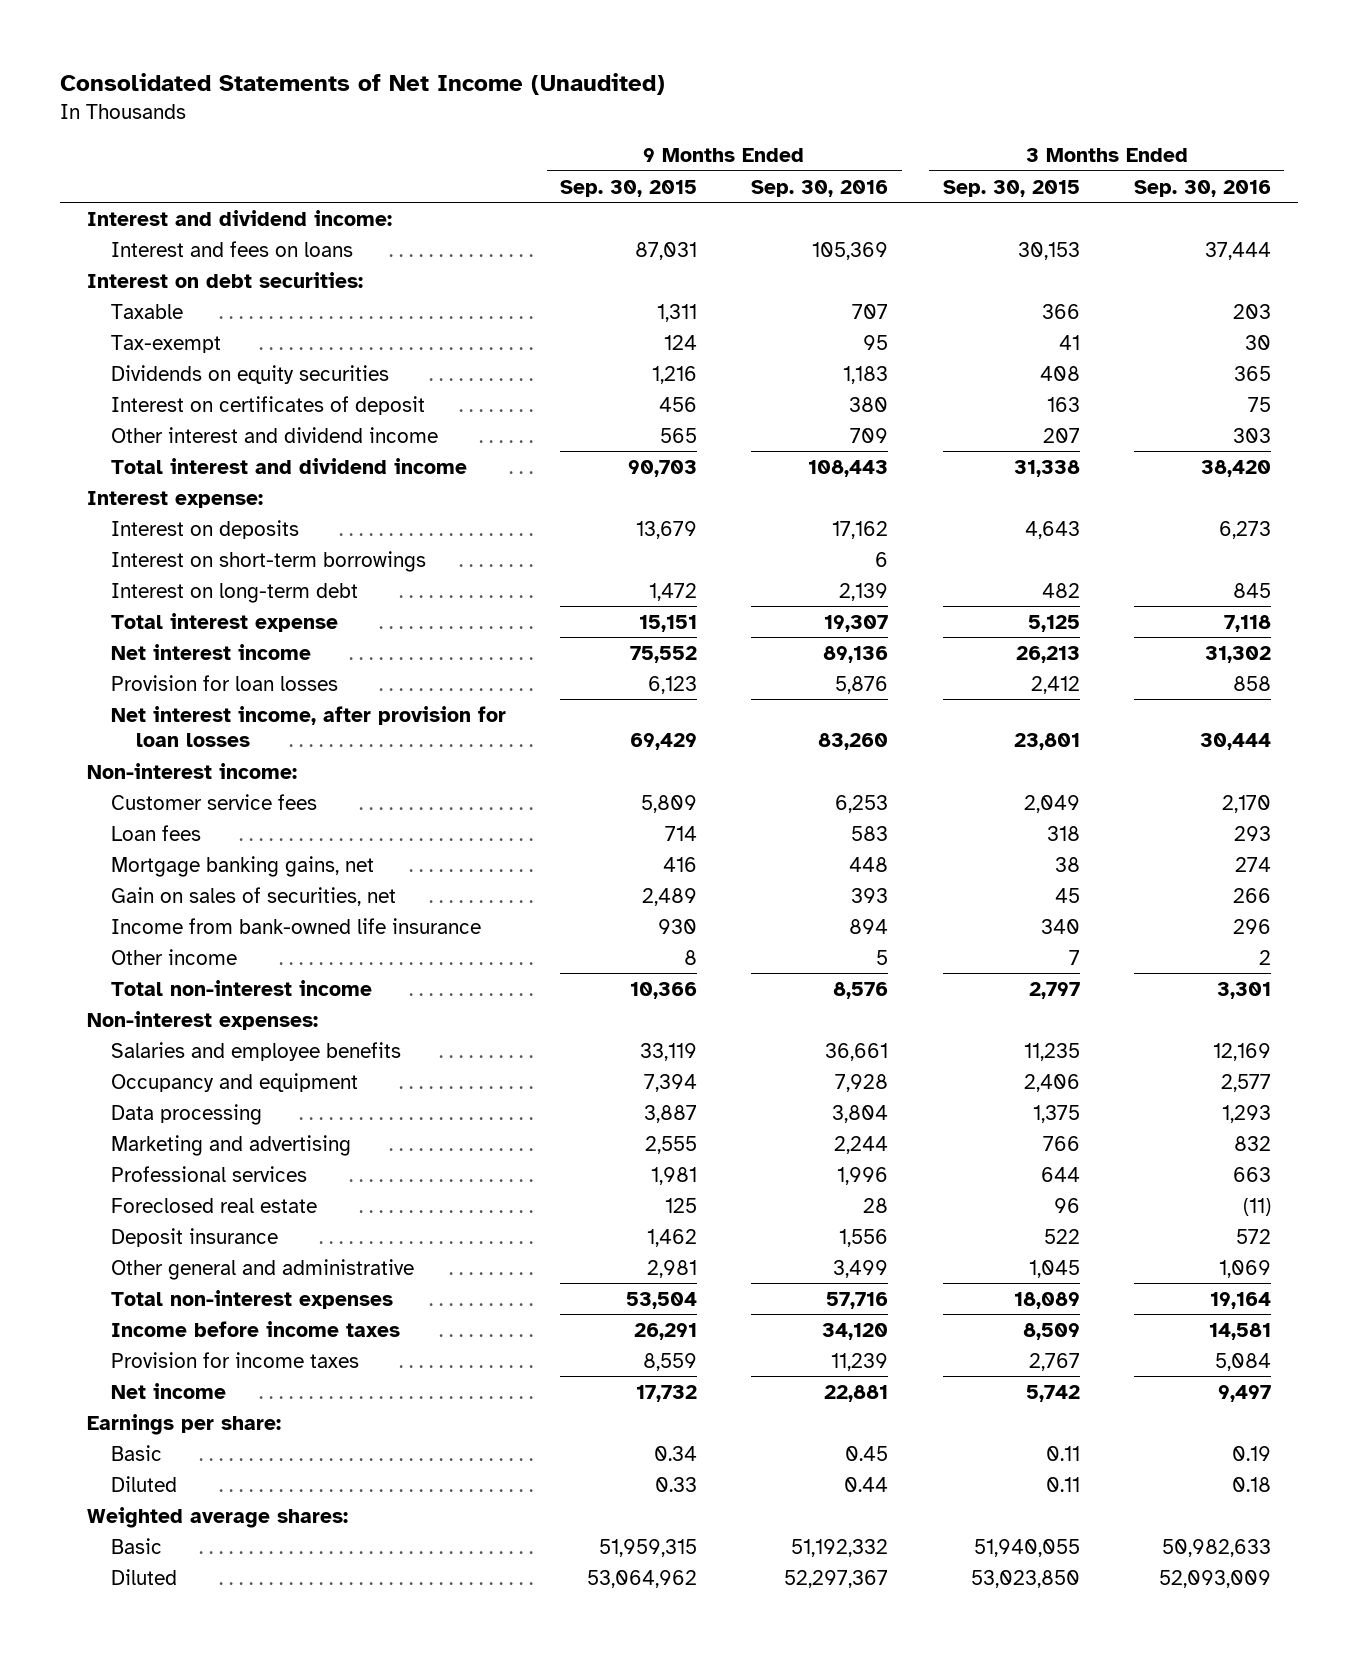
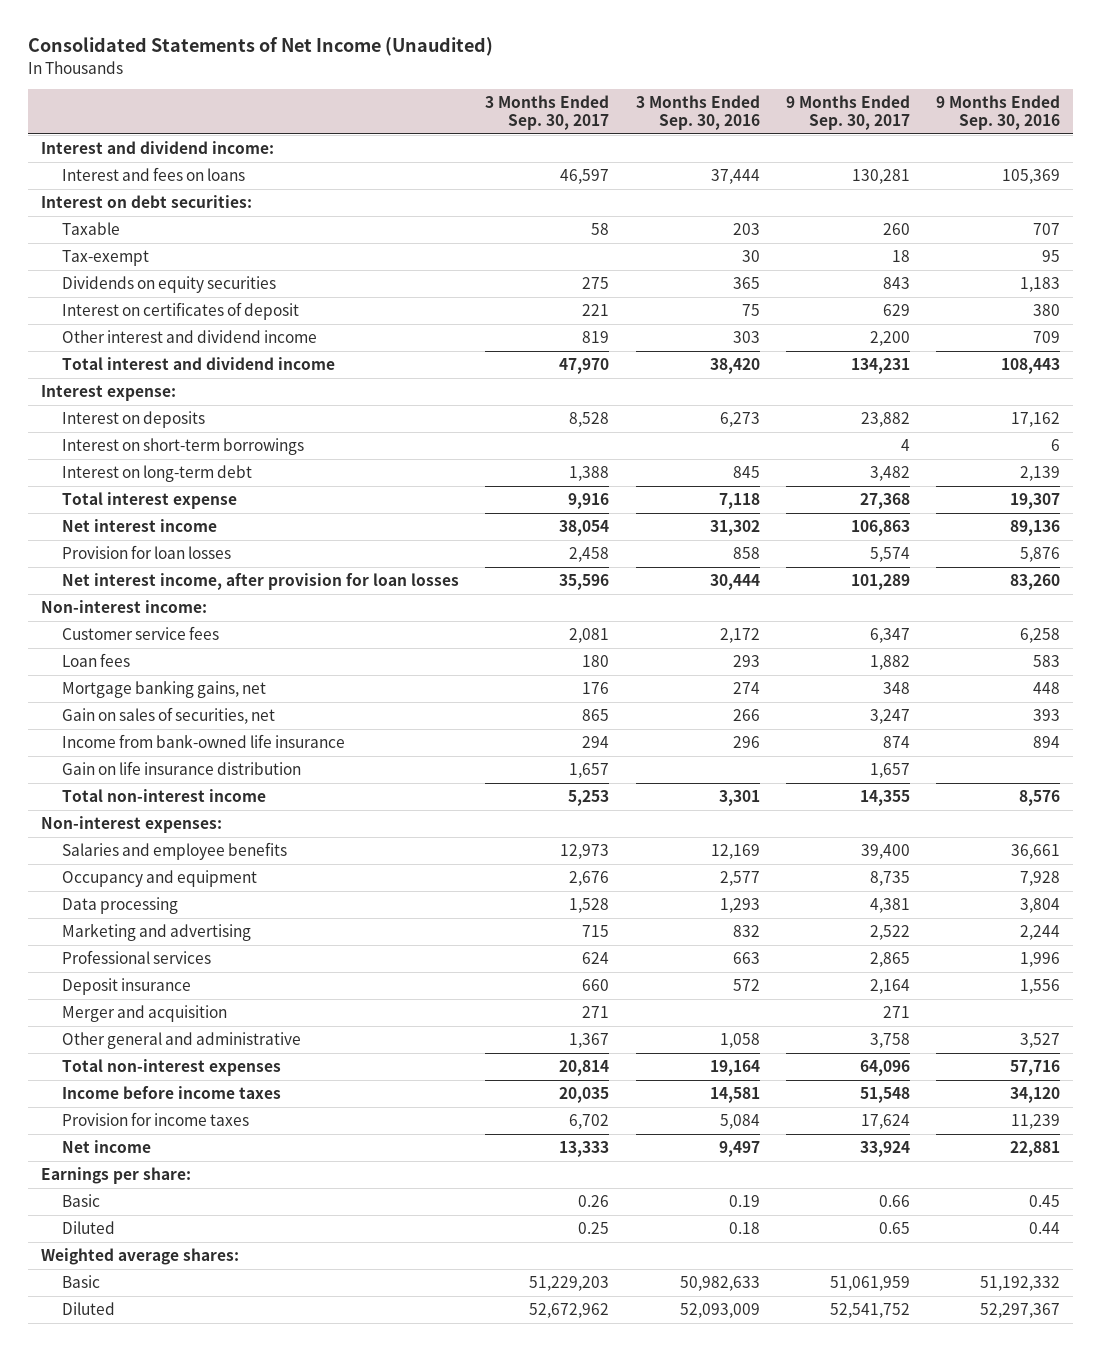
[560,179,698,197] Sep. 30, 2015 -> none
[942,179,1080,197] Sep. 30, 2015 -> none
none -> [485,95,610,131] 3 Months Ended Sep. 30, 2017
none -> [785,95,910,131] 9 Months Ended Sep. 30, 2017
[835,794,889,813] 6,253 -> [1019,627,1060,643] 6,258
[1221,794,1271,813] 2,170 -> [719,627,760,643] 2,172
[111,948,238,965] Other income -> none
none -> [62,760,302,775] Gain on life insurance distribution
[111,1197,318,1213] Foreclosed real estate -> none
none -> [62,1004,228,1022] Merger and acquisition
[833,1259,889,1278] 3,499 -> [1019,1032,1060,1048] 3,527
[1218,1259,1271,1278] 1,069 -> [719,1032,760,1048] 1,058

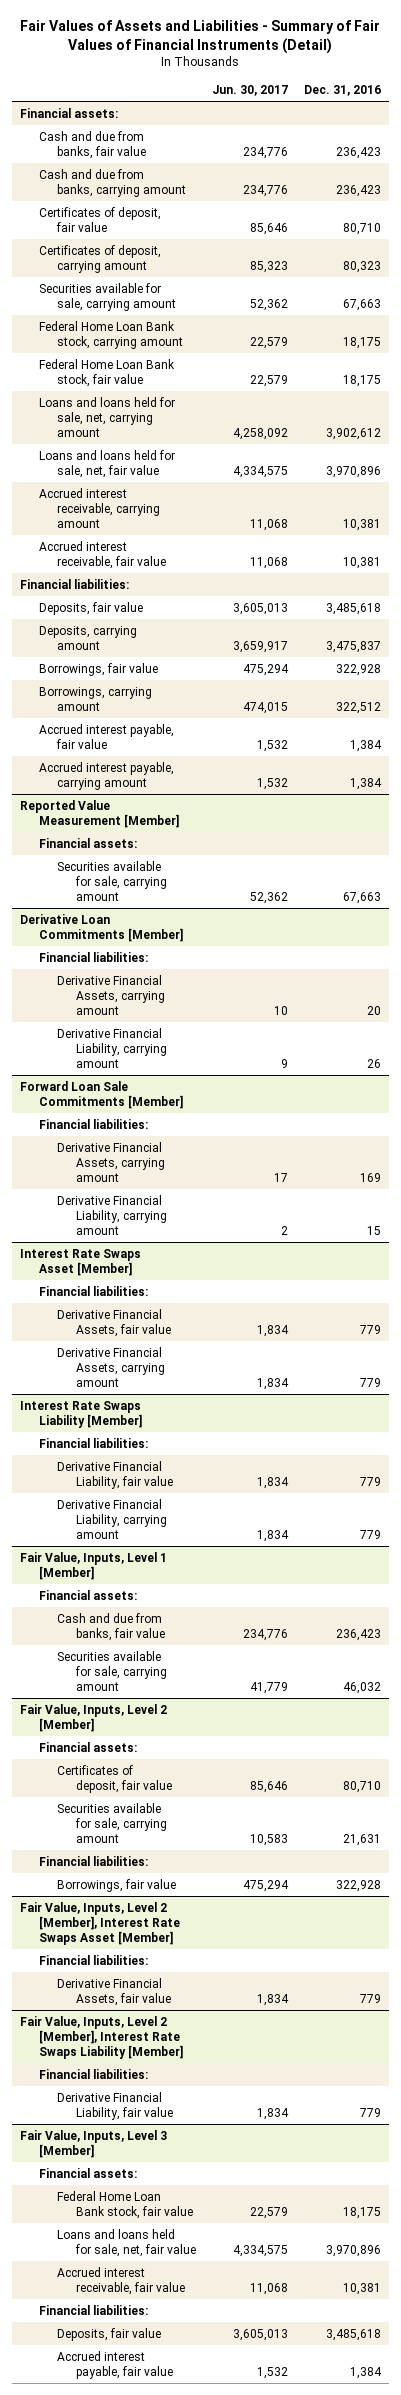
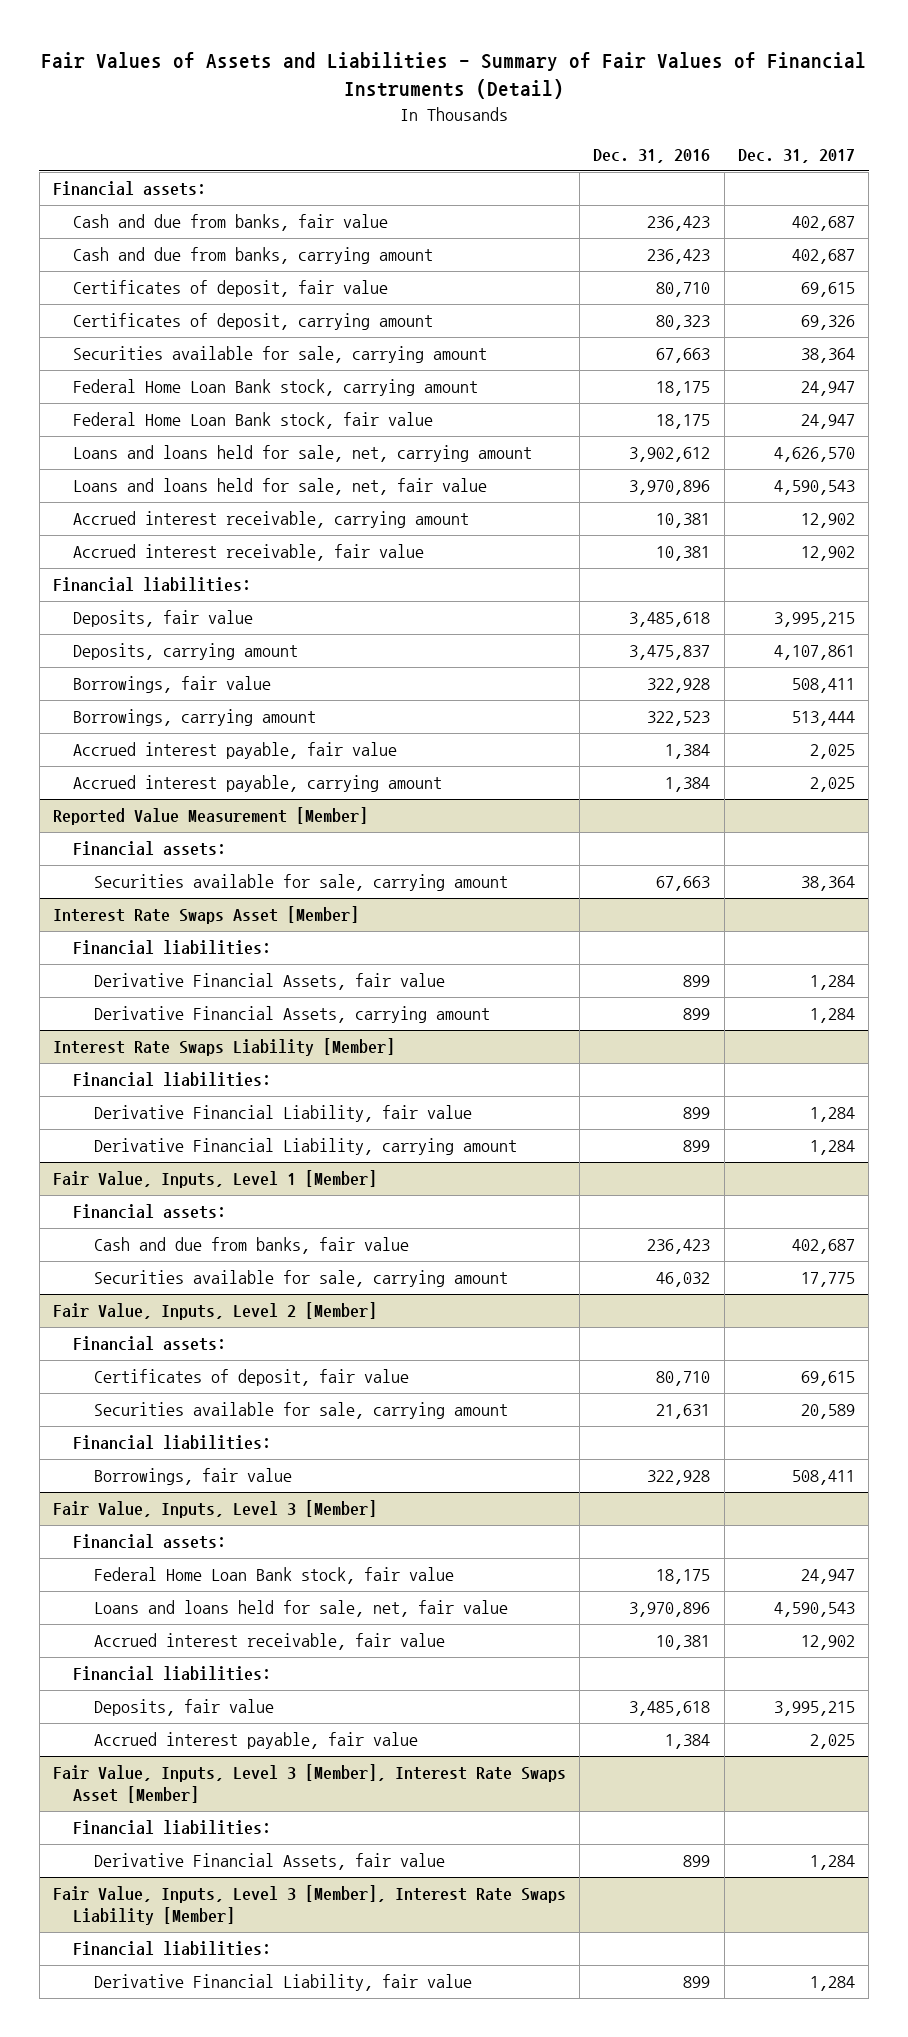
[211,85,288,97] Jun. 30, 2017 -> none
none -> [737,149,855,164] Dec. 31, 2017
[335,701,381,714] 322,512 -> [647,711,711,727] 322,523
[20,913,183,942] Derivative Loan Commitments [Member] -> none
[38,951,148,962] Financial liabilities: -> none
[57,974,165,1015] Derivative Financial Assets, carrying amount -> none
[57,1027,167,1068] Derivative Financial Liability, carrying amount -> none
[20,1080,183,1109] Forward Loan Sale Commitments [Member] -> none
[38,1118,148,1129] Financial liabilities: -> none
[57,1141,165,1182] Derivative Financial Assets, carrying amount -> none
[57,1194,167,1235] Derivative Financial Liability, carrying amount -> none
[359,1324,381,1334] 779 -> [683,975,711,988] 899
[359,1377,381,1387] 779 -> [683,1008,711,1021] 899
[359,1476,381,1486] 779 -> [683,1107,711,1120] 899
[359,1529,381,1539] 779 -> [683,1140,711,1153] 899
[20,1901,180,1945] Fair Value, Inputs, Level 2 [Member], Interest Rate Swaps Asset [Member] -> none
[38,1954,148,1965] Financial liabilities: -> none
[57,1977,171,2006] Derivative Financial Assets, fair value -> none
[20,2015,183,2059] Fair Value, Inputs, Level 2 [Member], Interest Rate Swaps Liability [Member] -> none
[38,2068,148,2079] Financial liabilities: -> none
[57,2091,173,2120] Derivative Financial Liability, fair value -> none
none -> [52,1764,566,1803] Fair Value, Inputs, Level 3 [Member], Interest Rate Swaps Asset [Member]
none -> [73,1820,272,1836] Financial liabilities:
none -> [94,1853,446,1871] Derivative Financial Assets, fair value
none -> [52,1885,566,1925] Fair Value, Inputs, Level 3 [Member], Interest Rate Swaps Liability [Member]
none -> [73,1941,272,1957] Financial liabilities:
none -> [94,1974,473,1992] Derivative Financial Liability, fair value

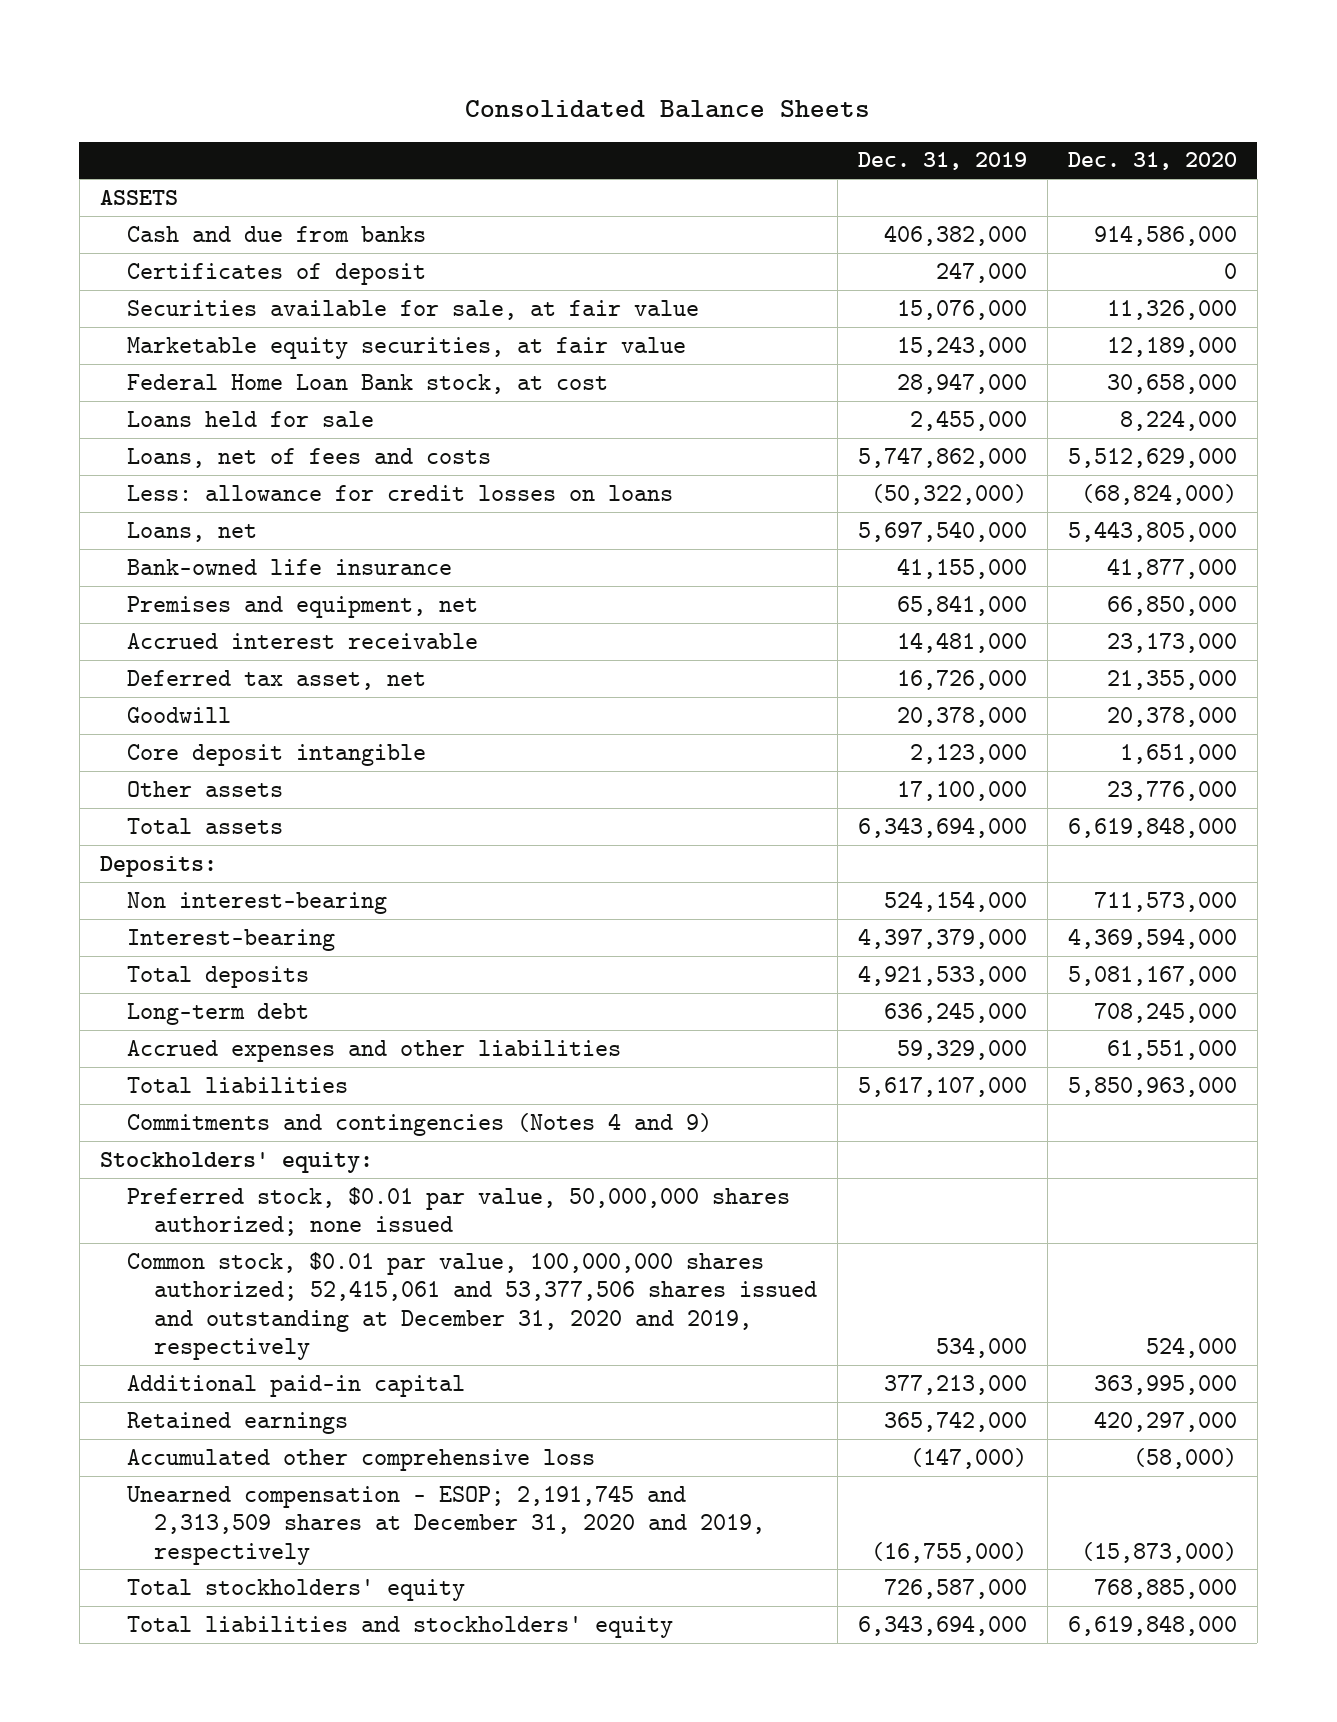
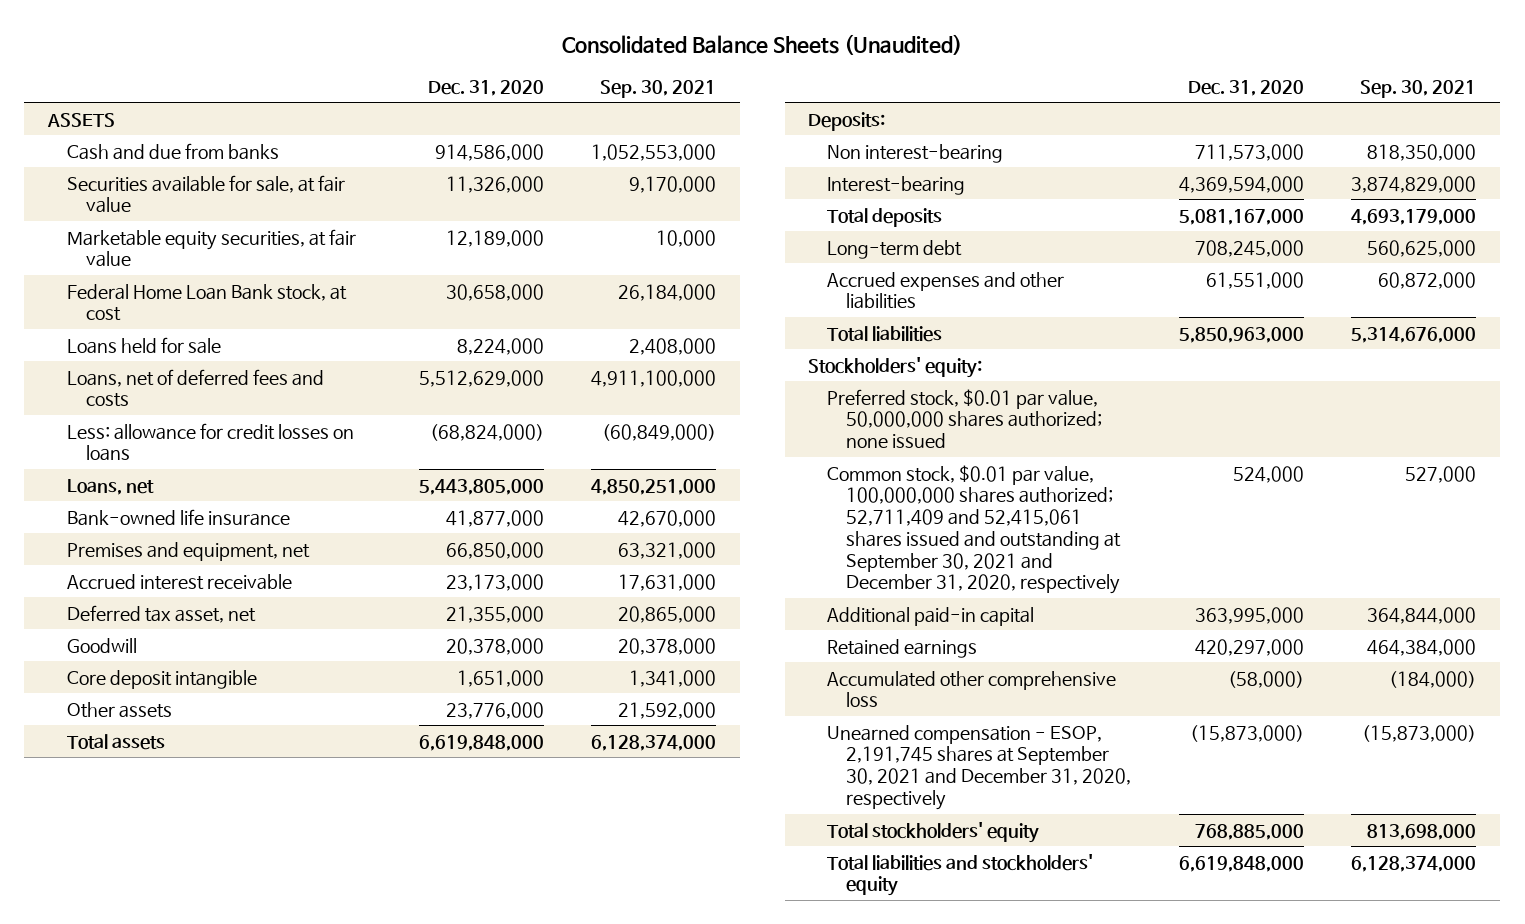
[465,100,871,119] Consolidated Balance Sheets -> [562,34,963,56] Consolidated Balance Sheets (Unaudited)
[858,152,1028,171] Dec. 31, 2019 -> none
none -> [600,79,717,98] Sep. 30, 2021
[126,262,426,285] Certificates of deposit -> none
[126,447,491,468] Loans, net of fees and costs -> [67,368,325,408] Loans, net of deferred fees and costs
[126,1112,712,1136] Commitments and contingencies (Notes 4 and 9) -> none
[126,1251,818,1360] Common stock, $0.01 par value, 100,000,000 shares authorized; 52,415,061 and 53,377,506 shares issued and outstanding at December 31, 2020 and 2019, respectively -> [827,464,1122,595] Common stock, $0.01 par value, 100,000,000 shares authorized; 52,711,409 and 52,415,061 shares issued and outstanding at September 30, 2021 and December 31, 2020, respectively
[126,1484,766,1565] Unearned compensation - ESOP; 2,191,745 and 2,313,509 shares at December 31, 2020 and 2019, respectively -> [827,724,1132,810] Unearned compensation - ESOP, 2,191,745 shares at September 30, 2021 and December 31, 2020, respectively

